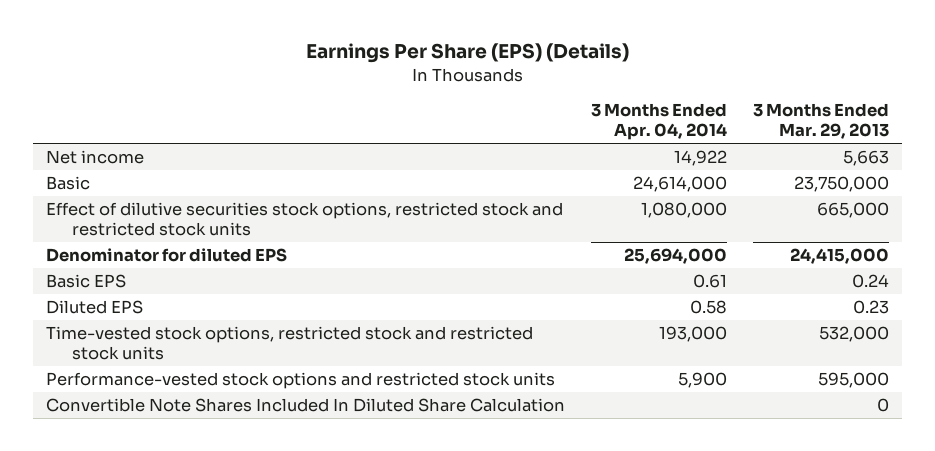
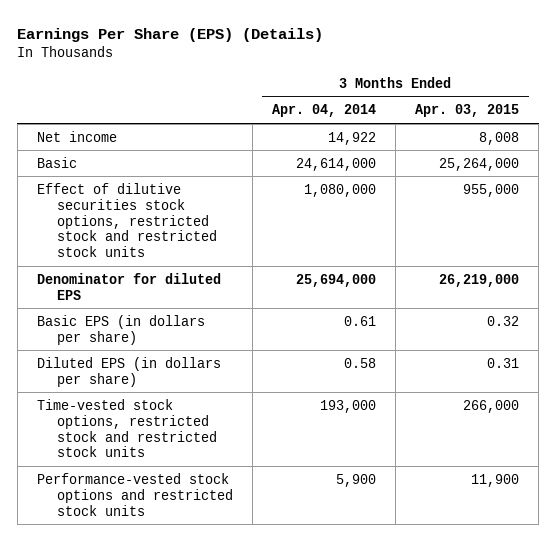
[753,103,890,140] 3 Months Ended Mar. 29, 2013 -> none
none -> [415,104,520,118] Apr. 03, 2015
[45,274,126,289] Basic EPS -> [37,314,206,345] Basic EPS (in dollars per share)
[45,300,143,315] Diluted EPS -> [37,356,222,387] Diluted EPS (in dollars per share)
[45,398,565,413] Convertible Note Shares Included In Diluted Share Calculation -> none

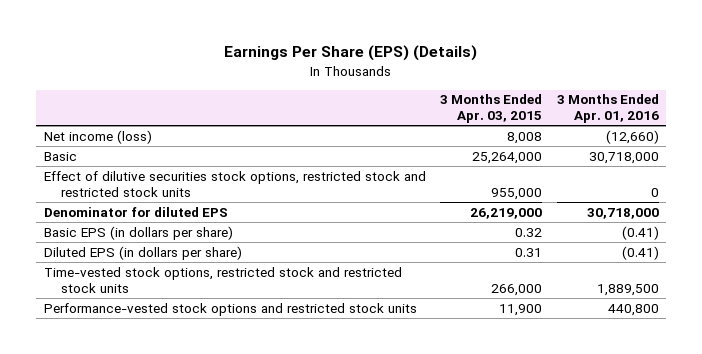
[271,104,376,118] Apr. 04, 2014 -> none
none -> [556,94,659,124] 3 Months Ended Apr. 01, 2016
[37,130,118,142] Net income -> [43,129,152,144] Net income (loss)

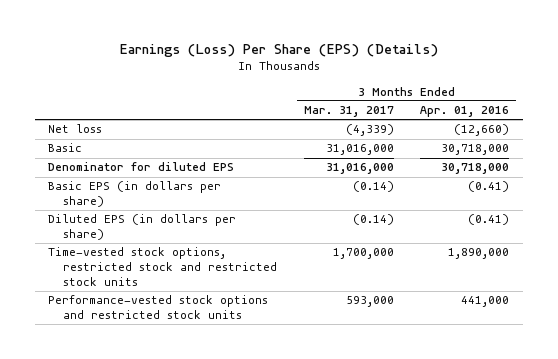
[224,45,478,62] Earnings Per Share (EPS) (Details) -> [119,43,438,57] Earnings (Loss) Per Share (EPS) (Details)
[440,94,543,124] 3 Months Ended Apr. 03, 2015 -> none
none -> [303,106,394,118] Mar. 31, 2017
[43,129,152,144] Net income (loss) -> [48,124,103,134] Net loss
[43,170,426,197] Effect of dilutive securities stock options, restricted stock and restricted stock units -> none
[596,283,659,296] 1,889,500 -> [448,248,510,260] 1,890,000
[607,303,659,316] 440,800 -> [461,296,510,308] 441,000

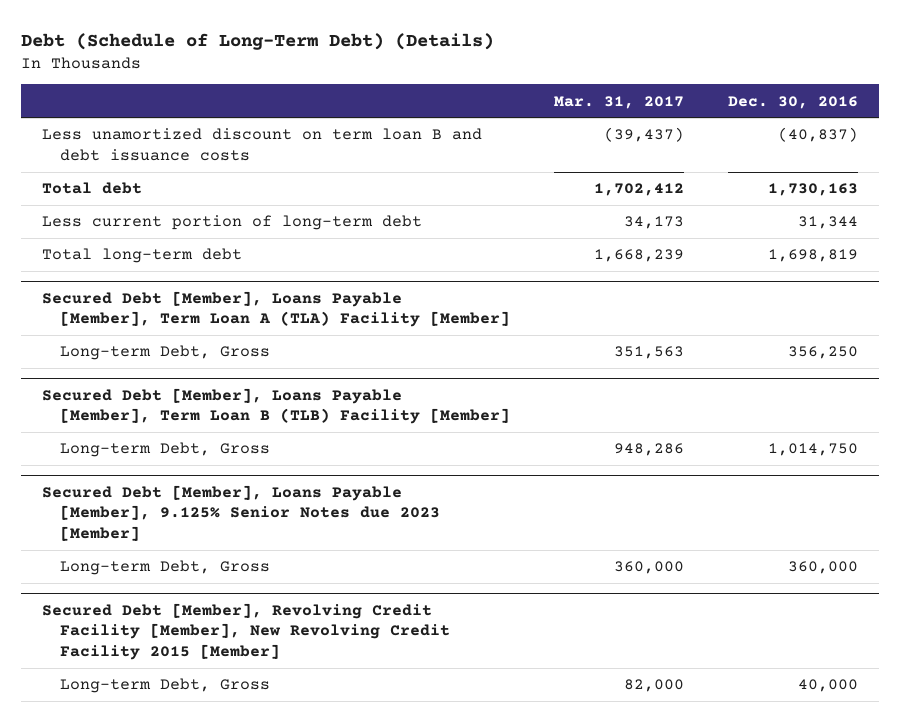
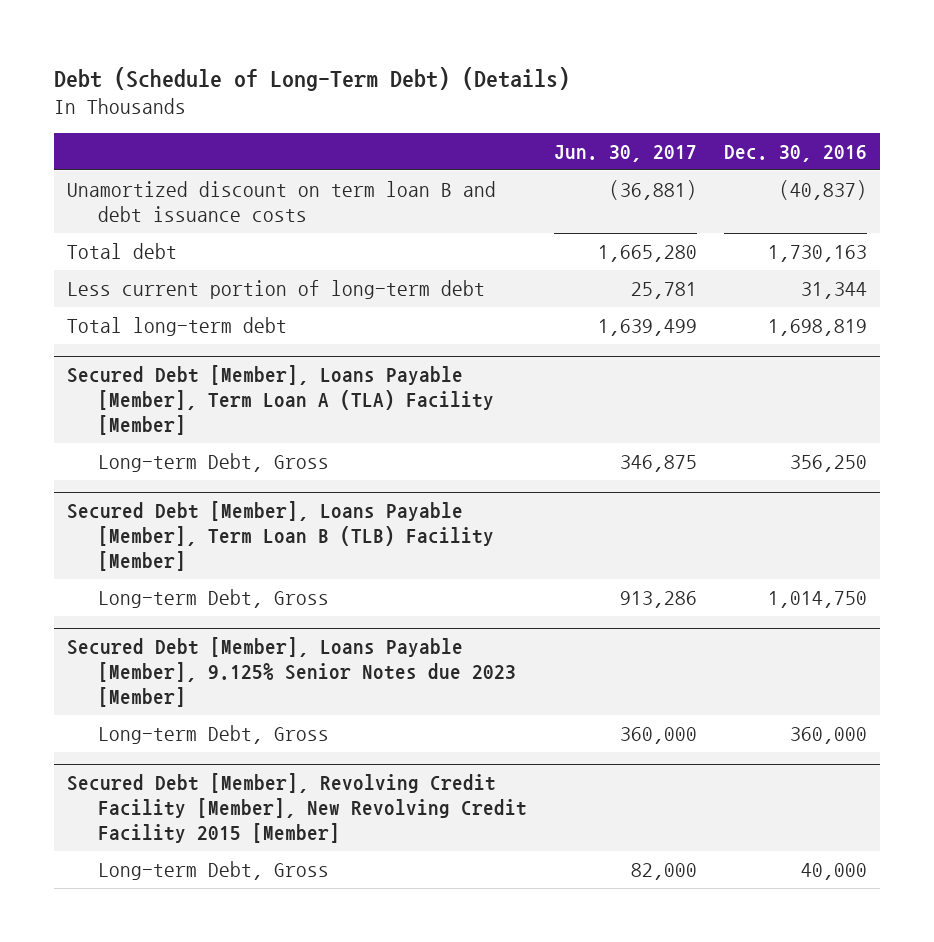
[554,95,685,109] Mar. 31, 2017 -> none
none -> [553,145,697,163] Jun. 30, 2017
[42,128,483,161] Less unamortized discount on term loan B and debt issuance costs -> [67,180,497,222] Unamortized discount on term loan B and debt issuance costs

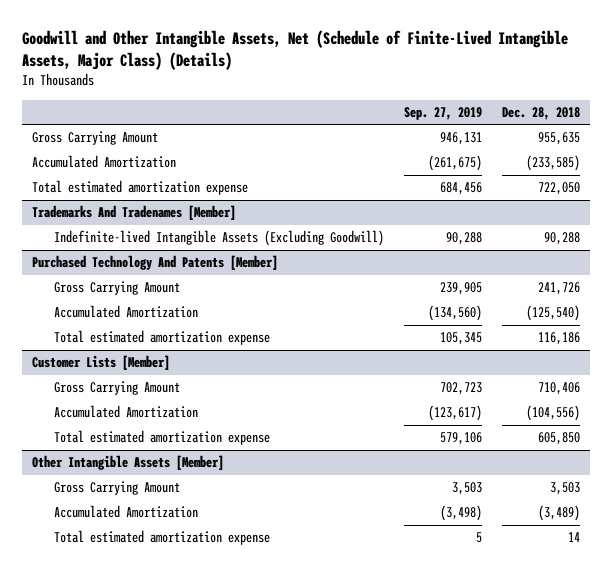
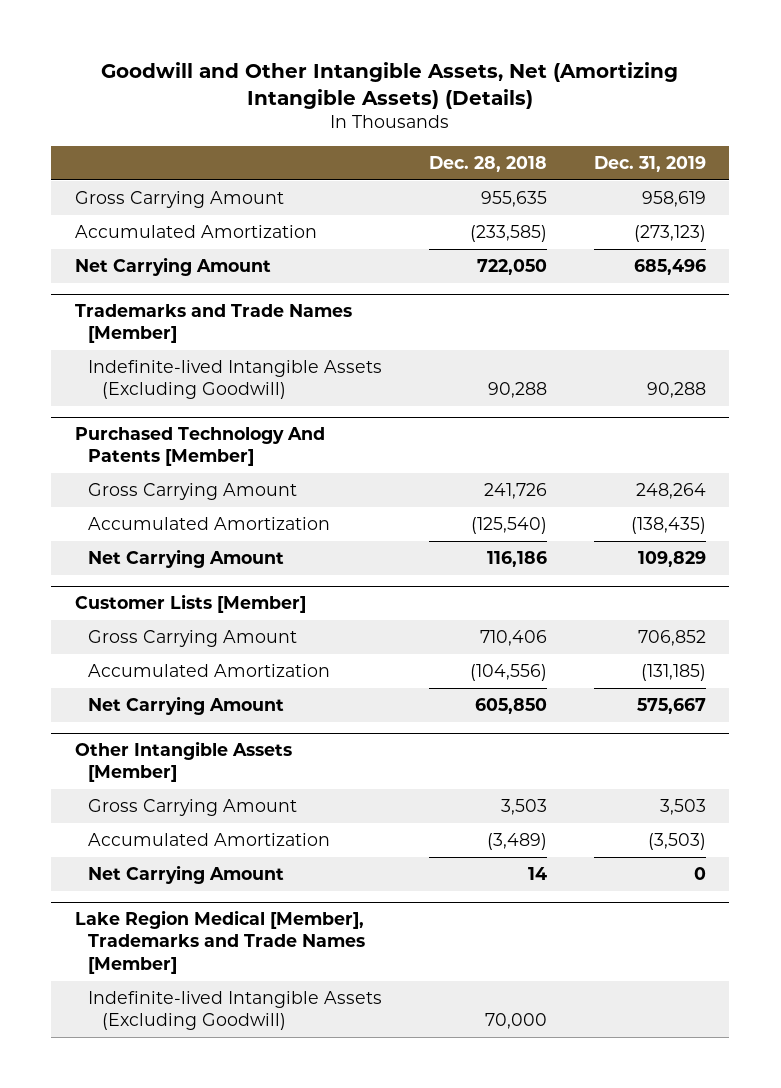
[21,30,568,71] Goodwill and Other Intangible Assets, Net (Schedule of Finite-Lived Intangible Assets, Major Class) (Details) -> [101,62,679,110] Goodwill and Other Intangible Assets, Net (Amortizing Intangible Assets) (Details)
[404,106,483,120] Sep. 27, 2019 -> none
none -> [594,155,707,172] Dec. 31, 2019
[32,180,249,196] Total estimated amortization expense -> [74,256,271,276] Net Carrying Amount
[32,205,237,221] Trademarks And Tradenames [Member] -> [74,304,352,344] Trademarks and Trade Names [Member]
[53,330,270,346] Total estimated amortization expense -> [88,548,285,568] Net Carrying Amount
[53,430,270,446] Total estimated amortization expense -> [88,695,285,715] Net Carrying Amount
[53,530,270,546] Total estimated amortization expense -> [88,864,285,884] Net Carrying Amount
none -> [74,910,366,974] Lake Region Medical [Member], Trademarks and Trade Names [Member]
none -> [88,990,383,1031] Indefinite-lived Intangible Assets (Excluding Goodwill)

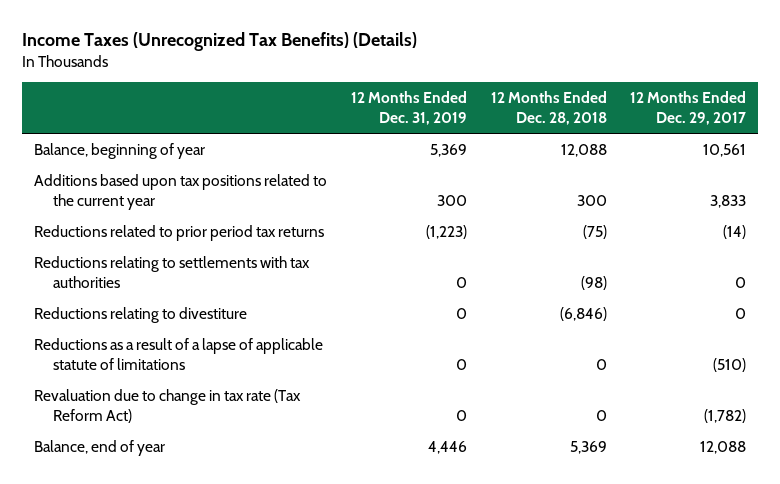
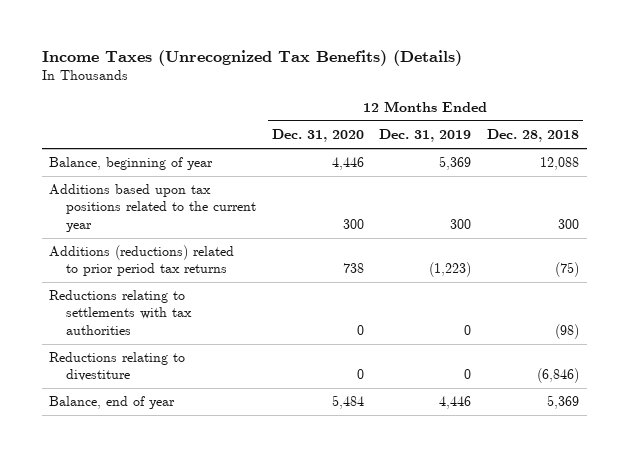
[630,91,747,126] 12 Months Ended Dec. 29, 2017 -> none
none -> [271,128,364,142] Dec. 31, 2020
[34,224,325,241] Reductions related to prior period tax returns -> [49,245,235,277] Additions (reductions) related to prior period tax returns
[34,337,324,370] Reductions as a result of a lapse of applicable statute of limitations -> none
[34,388,302,423] Revaluation due to change in tax rate (Tax Reform Act) -> none

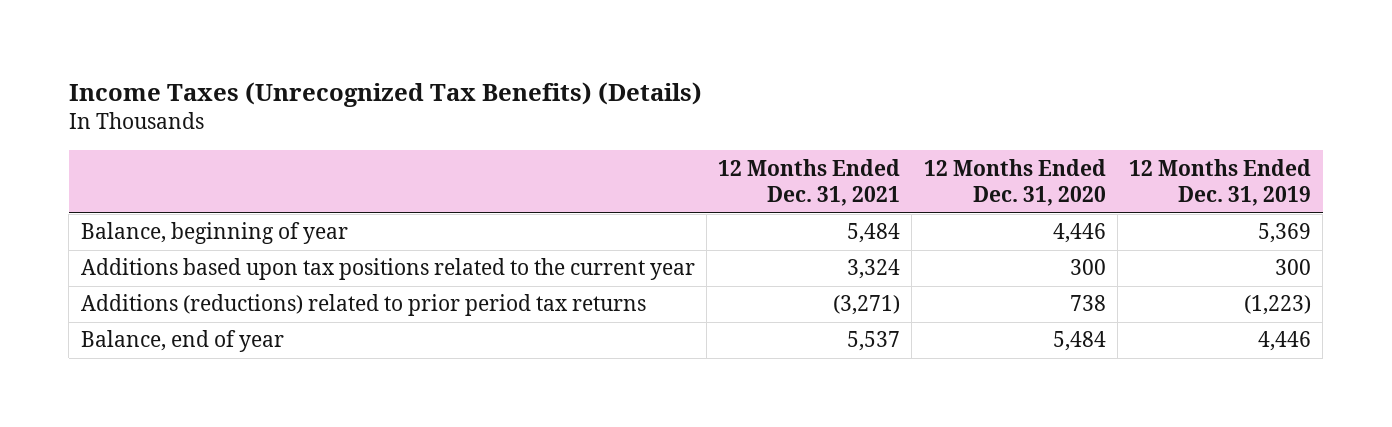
[486,128,579,142] Dec. 28, 2018 -> none
none -> [718,158,901,207] 12 Months Ended Dec. 31, 2021
[49,290,193,335] Reductions relating to settlements with tax authorities -> none
[49,352,186,382] Reductions relating to divestiture -> none

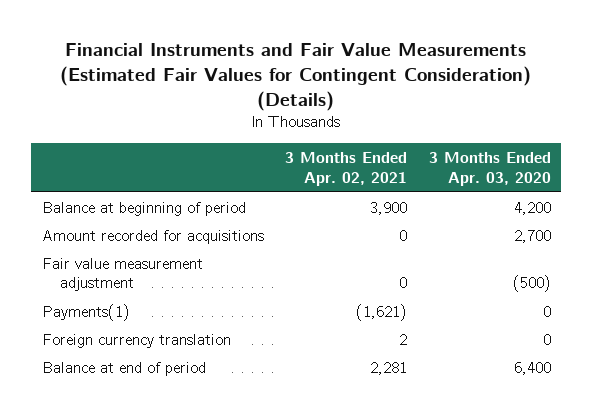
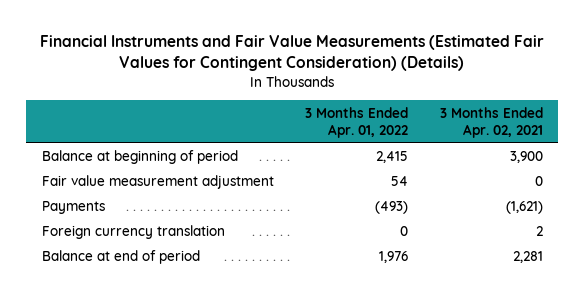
[428,152,551,186] 3 Months Ended Apr. 03, 2020 -> none
none -> [305,106,409,138] 3 Months Ended Apr. 01, 2022
[42,229,265,244] Amount recorded for acquisitions -> none
[42,303,131,321] Payments(1) -> [41,201,105,215] Payments

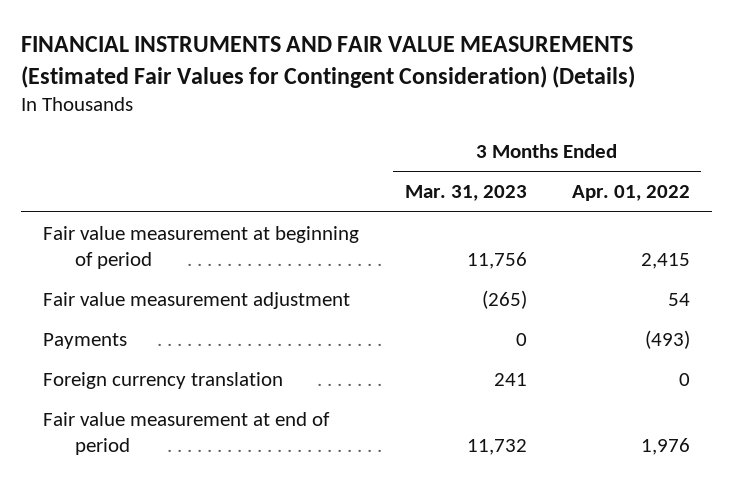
[40,35,545,72] Financial Instruments and Fair Value Measurements (Estimated Fair Values for Contingent Consideration) (Details) -> [20,36,635,88] FINANCIAL INSTRUMENTS AND FAIR VALUE MEASUREMENTS (Estimated Fair Values for Contingent Consideration) (Details)
[439,106,543,138] 3 Months Ended Apr. 02, 2021 -> none
none -> [404,185,527,202] Mar. 31, 2023
[41,150,238,165] Balance at beginning of period -> [43,225,360,269] Fair value measurement at beginning of period
[41,250,200,265] Balance at end of period -> [43,411,331,455] Fair value measurement at end of period

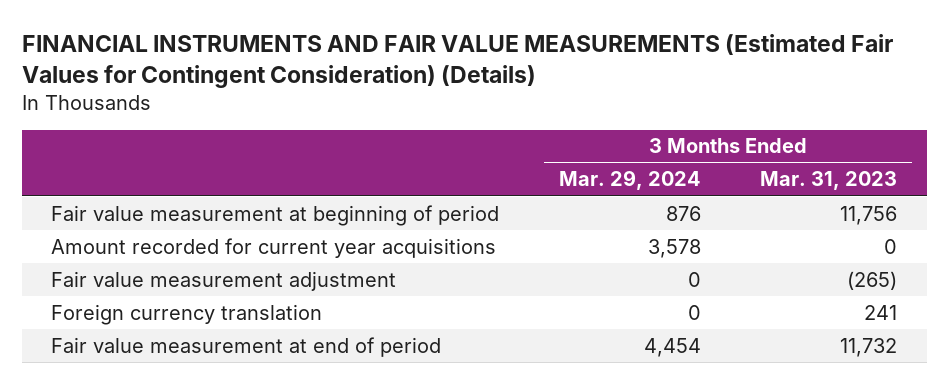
[571,185,690,202] Apr. 01, 2022 -> none
none -> [558,170,701,191] Mar. 29, 2024
none -> [51,237,497,258] Amount recorded for current year acquisitions
[43,332,128,349] Payments -> none

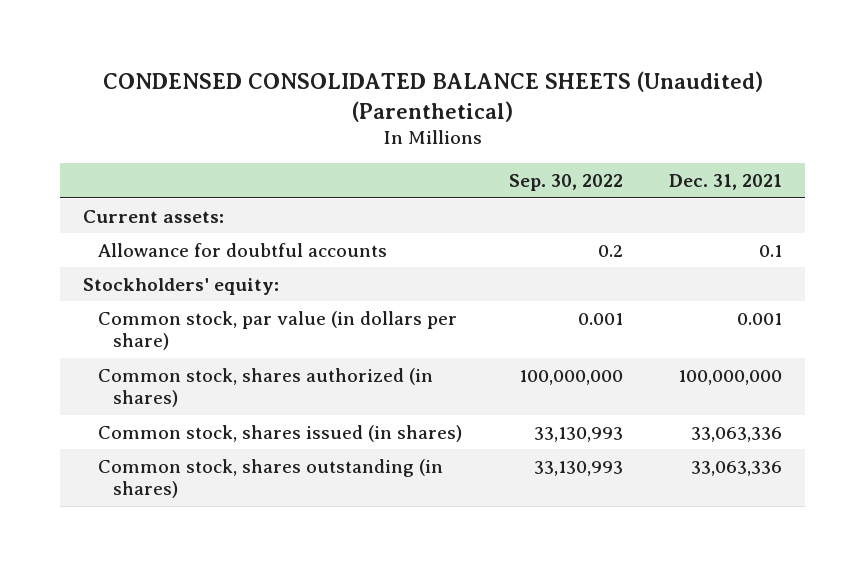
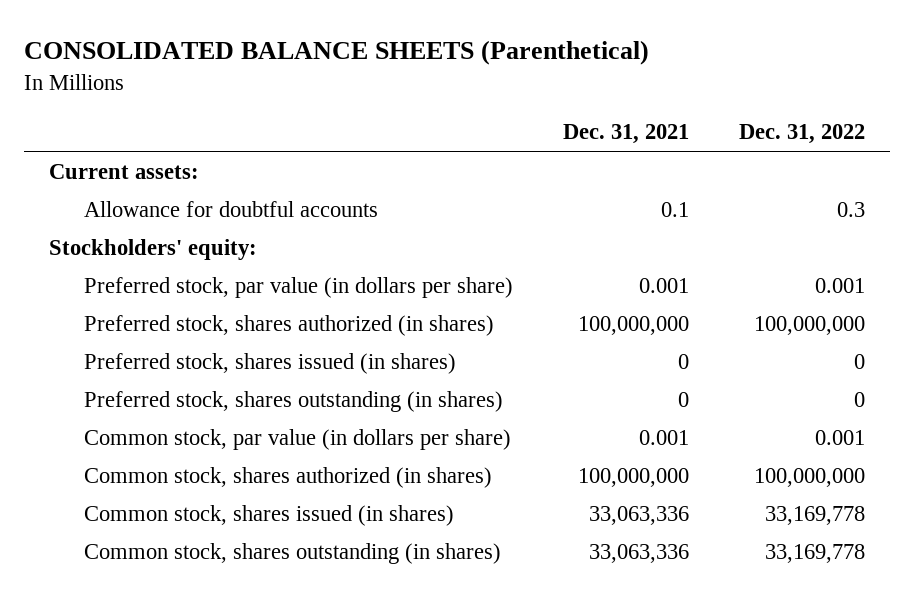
[102,71,763,122] CONDENSED CONSOLIDATED BALANCE SHEETS (Unaudited) (Parenthetical) -> [24,40,650,66] CONSOLIDATED BALANCE SHEETS (Parenthetical)
[508,174,623,192] Sep. 30, 2022 -> none
none -> [739,124,866,145] Dec. 31, 2022
none -> [83,276,513,298] Preferred stock, par value (in dollars per share)
none -> [83,314,494,336] Preferred stock, shares authorized (in shares)
none -> [83,352,456,374] Preferred stock, shares issued (in shares)
none -> [83,390,503,412] Preferred stock, shares outstanding (in shares)

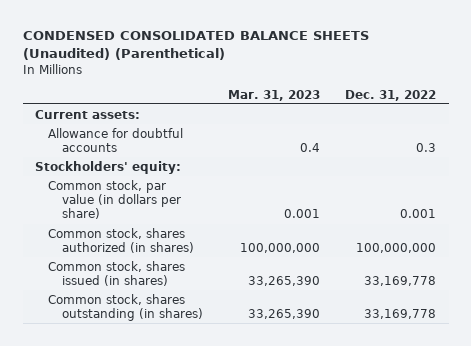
[24,40,650,66] CONSOLIDATED BALANCE SHEETS (Parenthetical) -> [22,31,369,61] CONDENSED CONSOLIDATED BALANCE SHEETS (Unaudited) (Parenthetical)
[563,124,690,145] Dec. 31, 2021 -> none
none -> [227,89,320,101] Mar. 31, 2023
[83,276,513,298] Preferred stock, par value (in dollars per share) -> none
[83,314,494,336] Preferred stock, shares authorized (in shares) -> none
[83,352,456,374] Preferred stock, shares issued (in shares) -> none
[83,390,503,412] Preferred stock, shares outstanding (in shares) -> none

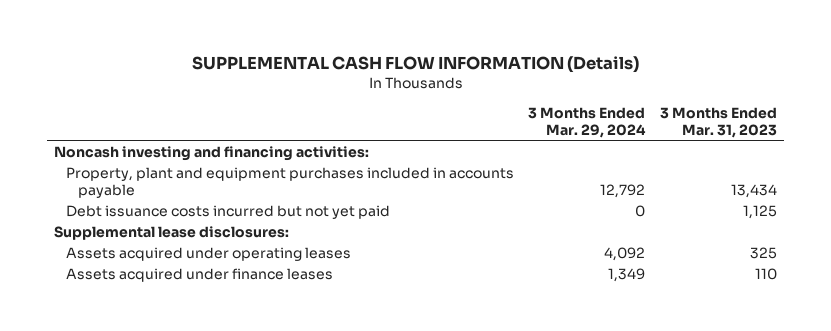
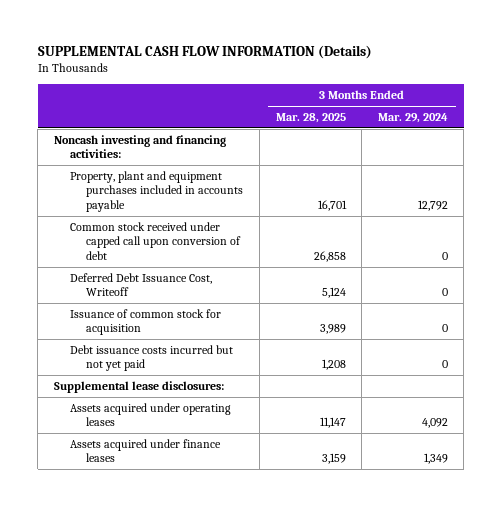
[660,106,778,139] 3 Months Ended Mar. 31, 2023 -> none
none -> [275,112,346,123] Mar. 28, 2025
none -> [70,221,242,260] Common stock received under capped call upon conversion of debt
none -> [70,272,213,297] Deferred Debt Issuance Cost, Writeoff
none -> [70,308,222,336] Issuance of common stock for acquisition

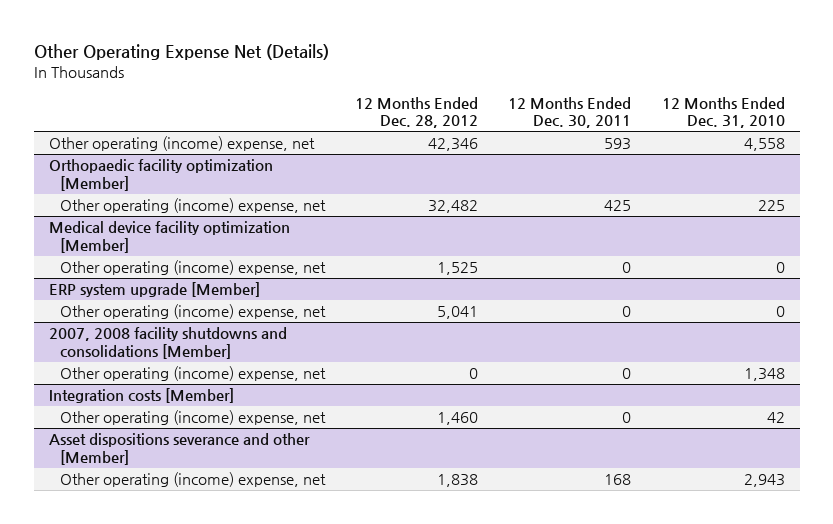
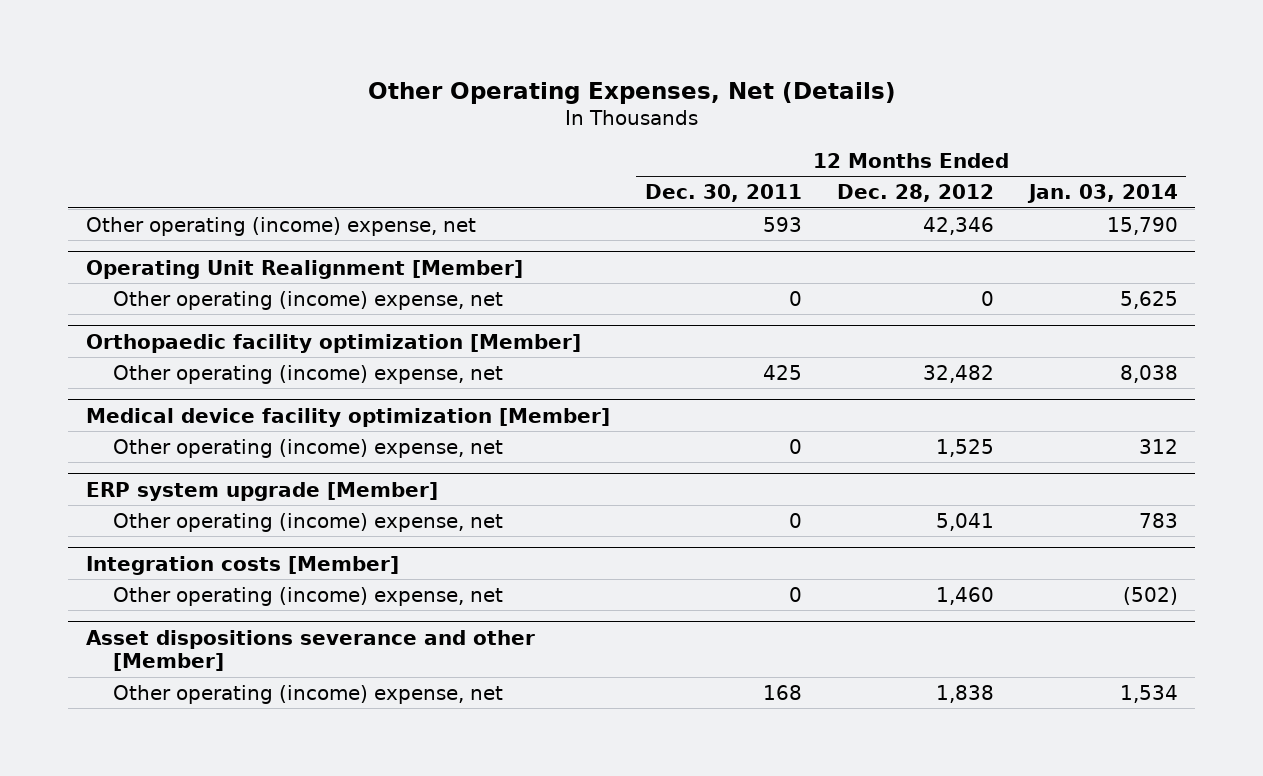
[33,43,329,60] Other Operating Expense Net (Details) -> [367,81,896,104] Other Operating Expenses, Net (Details)
[661,96,785,129] 12 Months Ended Dec. 31, 2010 -> none
none -> [1026,184,1178,204] Jan. 03, 2014
none -> [85,259,523,279] Operating Unit Realignment [Member]
none -> [113,290,504,310] Other operating (income) expense, net
[48,327,287,359] 2007, 2008 facility shutdowns and consolidations [Member] -> none
[60,366,327,382] Other operating (income) expense, net -> none

